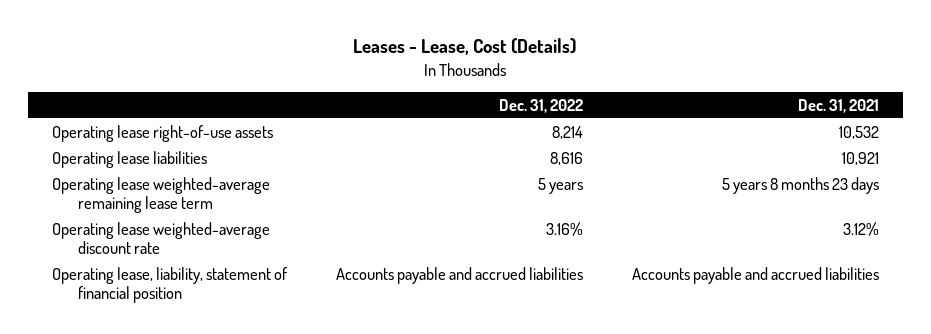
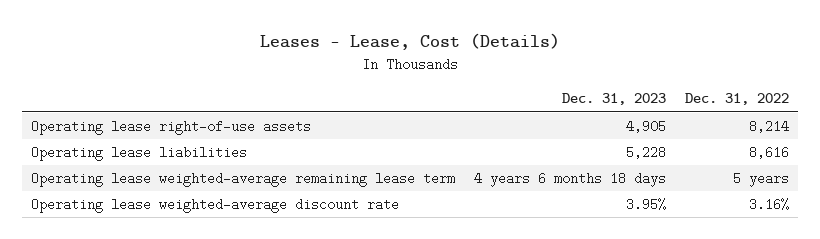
[797,98,879,113] Dec. 31, 2021 -> none
none -> [562,93,667,106] Dec. 31, 2023
[52,266,289,304] Operating lease, liability, statement of financial position -> none

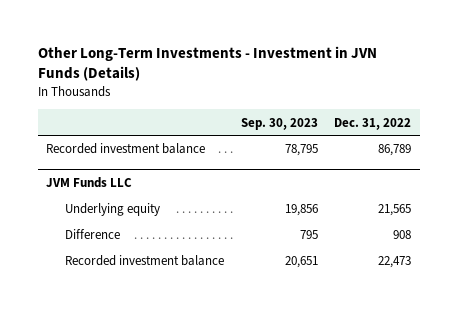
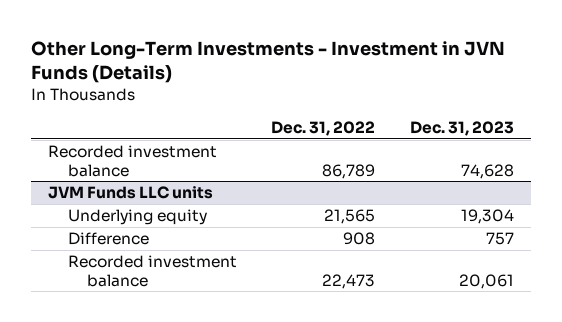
[240,117,318,130] Sep. 30, 2023 -> none
none -> [409,120,514,136] Dec. 31, 2023
[45,177,132,189] JVM Funds LLC -> [47,186,213,200] JVM Funds LLC units

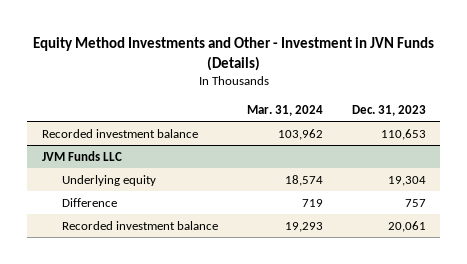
[30,40,505,84] Other Long-Term Investments - Investment in JVN Funds (Details) -> [32,36,434,71] Equity Method Investments and Other - Investment in JVN Funds (Details)
[271,120,376,136] Dec. 31, 2022 -> none
none -> [246,104,323,116] Mar. 31, 2024
[460,163,514,179] 74,628 -> [380,128,426,140] 110,653
[47,186,213,200] JVM Funds LLC units -> [41,150,122,161] JVM Funds LLC

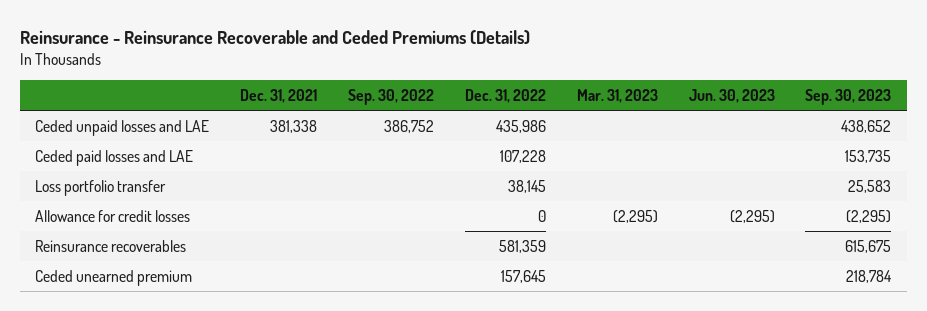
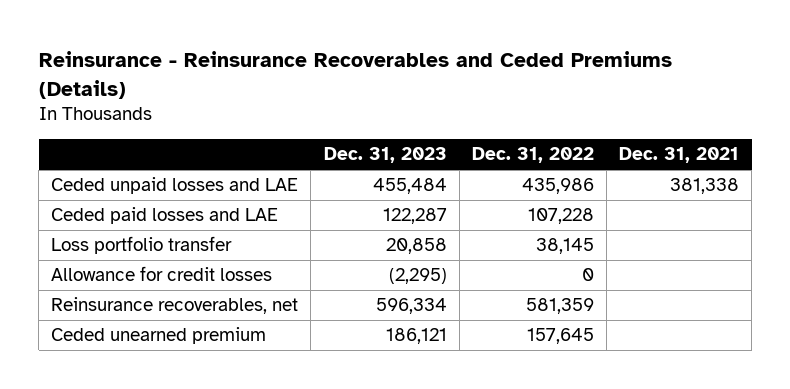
[19,30,530,46] Reinsurance - Reinsurance Recoverable and Ceded Premiums (Details) -> [38,51,672,99] Reinsurance - Reinsurance Recoverables and Ceded Premiums (Details)
[348,89,435,106] Sep. 30, 2022 -> none
[576,89,658,104] Mar. 31, 2023 -> none
[688,89,775,104] Jun. 30, 2023 -> none
[805,89,892,106] Sep. 30, 2023 -> none
none -> [323,147,447,164] Dec. 31, 2023
[35,239,187,252] Reinsurance recoverables -> [51,297,299,315] Reinsurance recoverables, net

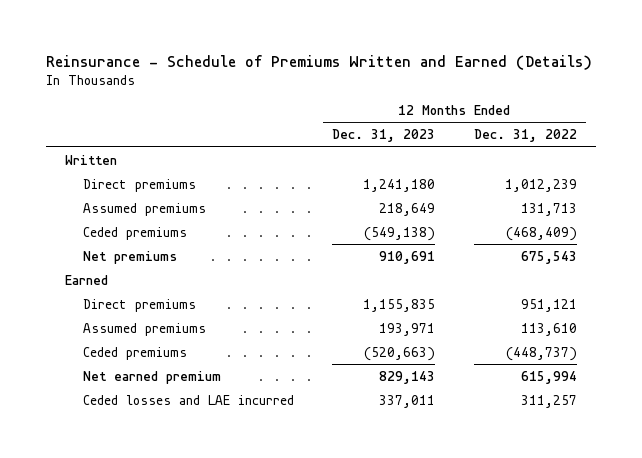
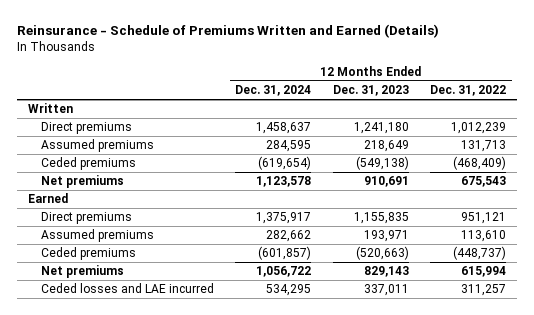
none -> [235,85,312,97] Dec. 31, 2024
[83,370,222,384] Net earned premium -> [40,265,124,279] Net premiums

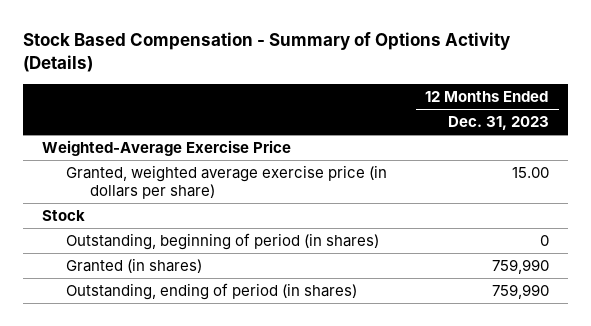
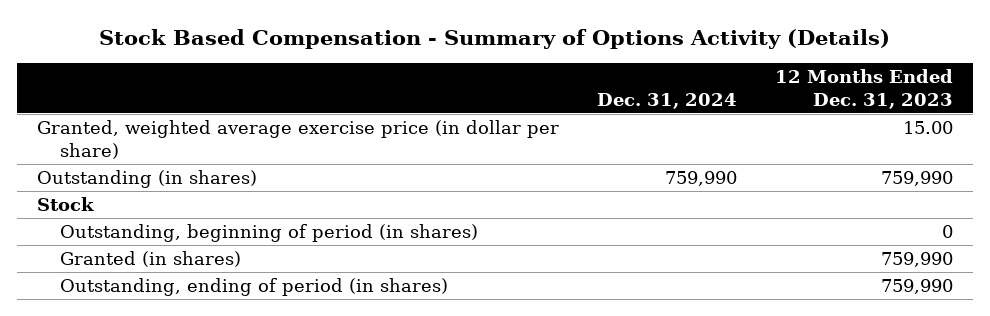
none -> [597,92,738,109] Dec. 31, 2024
[42,139,292,156] Weighted-Average Exercise Price -> none
[65,164,387,200] Granted, weighted average exercise price (in dollars per share) -> [36,120,559,160] Granted, weighted average exercise price (in dollar per share)
none -> [36,170,257,189] Outstanding (in shares)

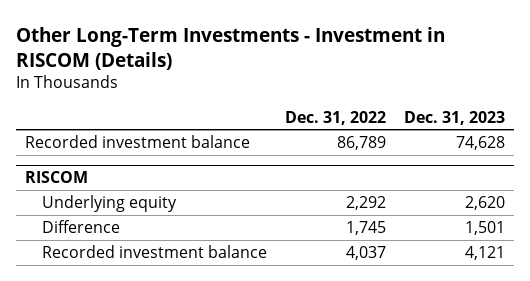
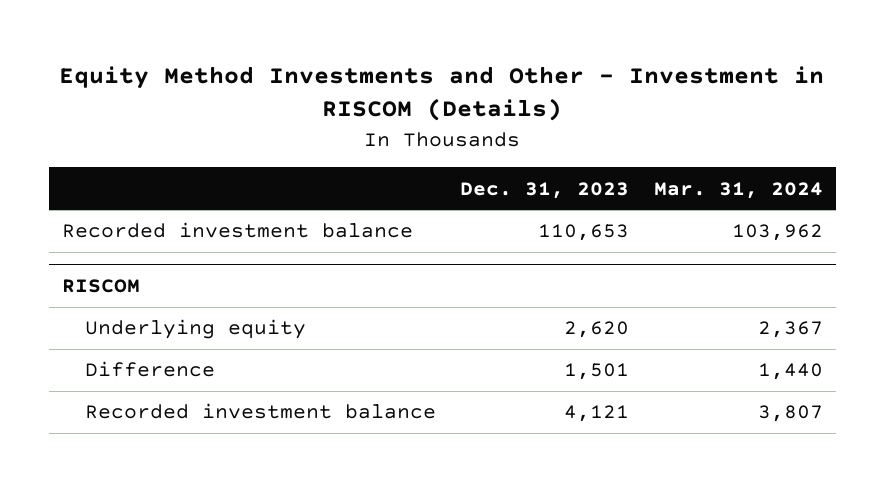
[16,26,446,70] Other Long-Term Investments - Investment in RISCOM (Details) -> [59,65,825,122] Equity Method Investments and Other - Investment in RISCOM (Details)
[285,110,387,125] Dec. 31, 2022 -> none
none -> [654,181,824,199] Mar. 31, 2024
[455,136,505,151] 74,628 -> [538,224,630,242] 110,653

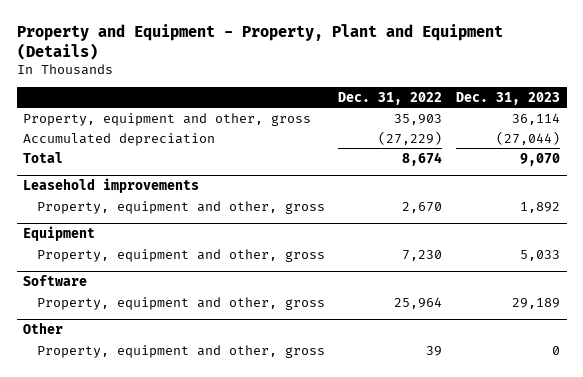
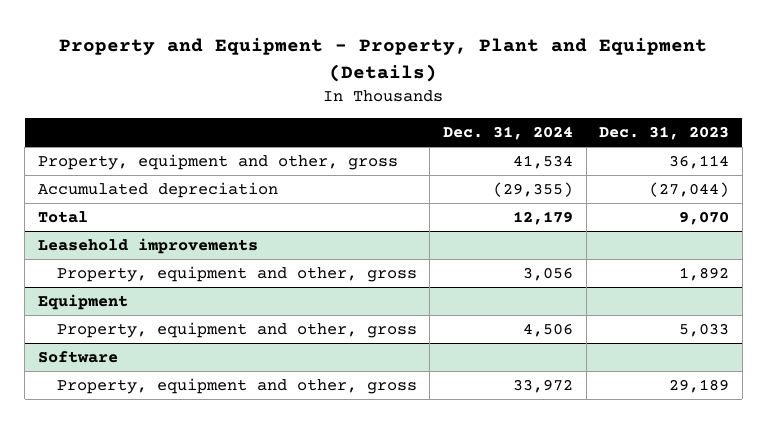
[338,91,443,105] Dec. 31, 2022 -> none
none -> [442,125,573,140] Dec. 31, 2024
[23,322,64,335] Other -> none
[37,344,326,358] Property, equipment and other, gross -> none

